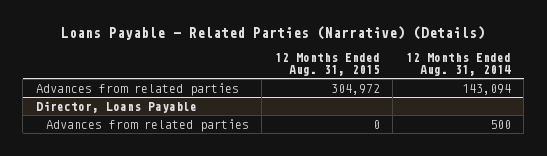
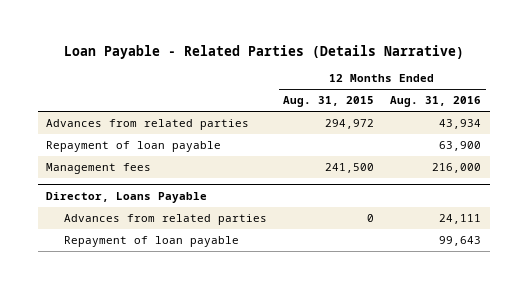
[61,26,486,41] Loans Payable - Related Parties (Narrative) (Details) -> [63,44,464,59] Loan Payable - Related Parties (Details Narrative)
[405,52,511,76] 12 Months Ended Aug. 31, 2014 -> none
none -> [390,96,482,108] Aug. 31, 2016
[330,83,380,95] 304,972 -> [325,119,375,130] 294,972
none -> [46,141,222,153] Repayment of loan payable
none -> [46,163,152,175] Management fees
none -> [63,236,239,248] Repayment of loan payable

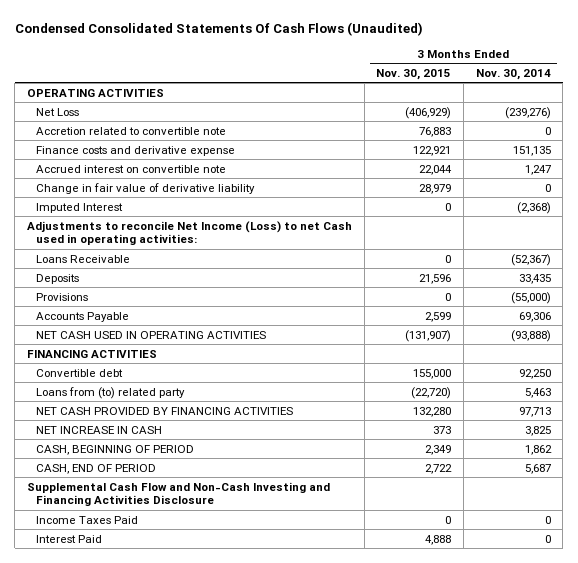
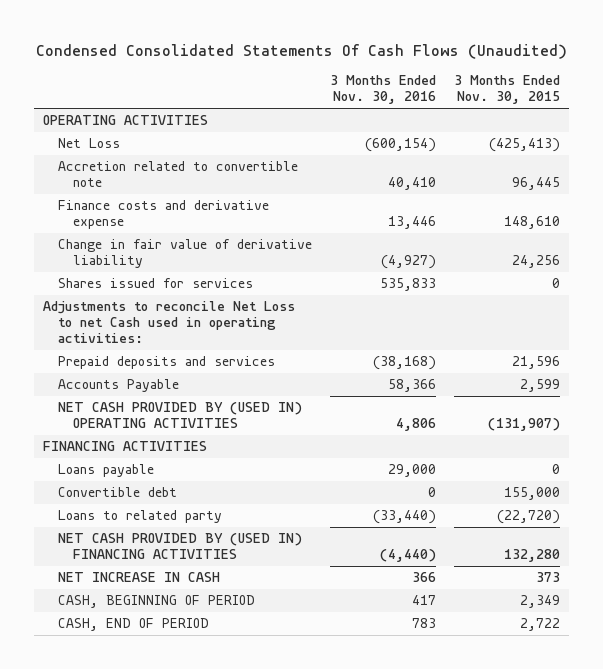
[475,68,551,80] Nov. 30, 2014 -> none
none -> [330,75,437,105] 3 Months Ended Nov. 30, 2016
[35,164,226,173] Accrued interest on convertible note -> none
[35,202,123,213] Imputed Interest -> none
[35,254,130,263] Loans Receivable -> none
[35,292,88,301] Provisions -> none
[405,106,452,119] (406,929) -> [489,138,561,153] (425,413)
[419,126,452,137] 76,883 -> [512,177,561,191] 96,445
[413,145,452,156] 122,921 -> [504,216,561,230] 148,610
[419,183,452,194] 28,979 -> [512,255,561,269] 24,256
none -> [57,278,253,289] Shares issued for services
[27,220,353,246] Adjustments to reconcile Net Income (Loss) to net Cash used in operating activities: -> [43,301,296,344] Adjustments to reconcile Net Loss to net Cash used in operating activities:
[35,273,79,284] Deposits -> [57,356,275,370] Prepaid deposits and services
[35,330,266,339] NET CASH USED IN OPERATING ACTIVITIES -> [57,402,302,429] NET CASH PROVIDED BY (USED IN) OPERATING ACTIVITIES
none -> [57,464,154,478] Loans payable
[35,386,185,399] Loans from (to) related party -> [57,510,222,524] Loans to related party
[35,406,293,415] NET CASH PROVIDED BY FINANCING ACTIVITIES -> [57,533,302,560] NET CASH PROVIDED BY (USED IN) FINANCING ACTIVITIES
[27,481,331,507] Supplemental Cash Flow and Non-Cash Investing and Financing Activities Disclosure -> none
[35,515,138,524] Income Taxes Paid -> none
[35,534,102,543] Interest Paid -> none

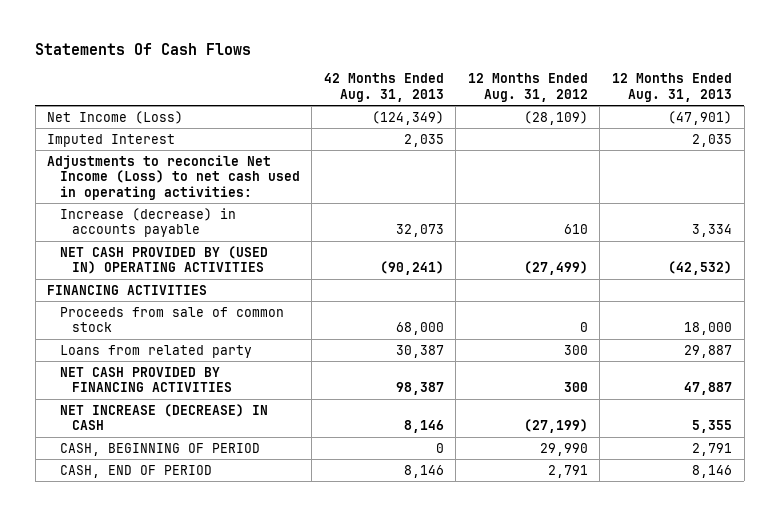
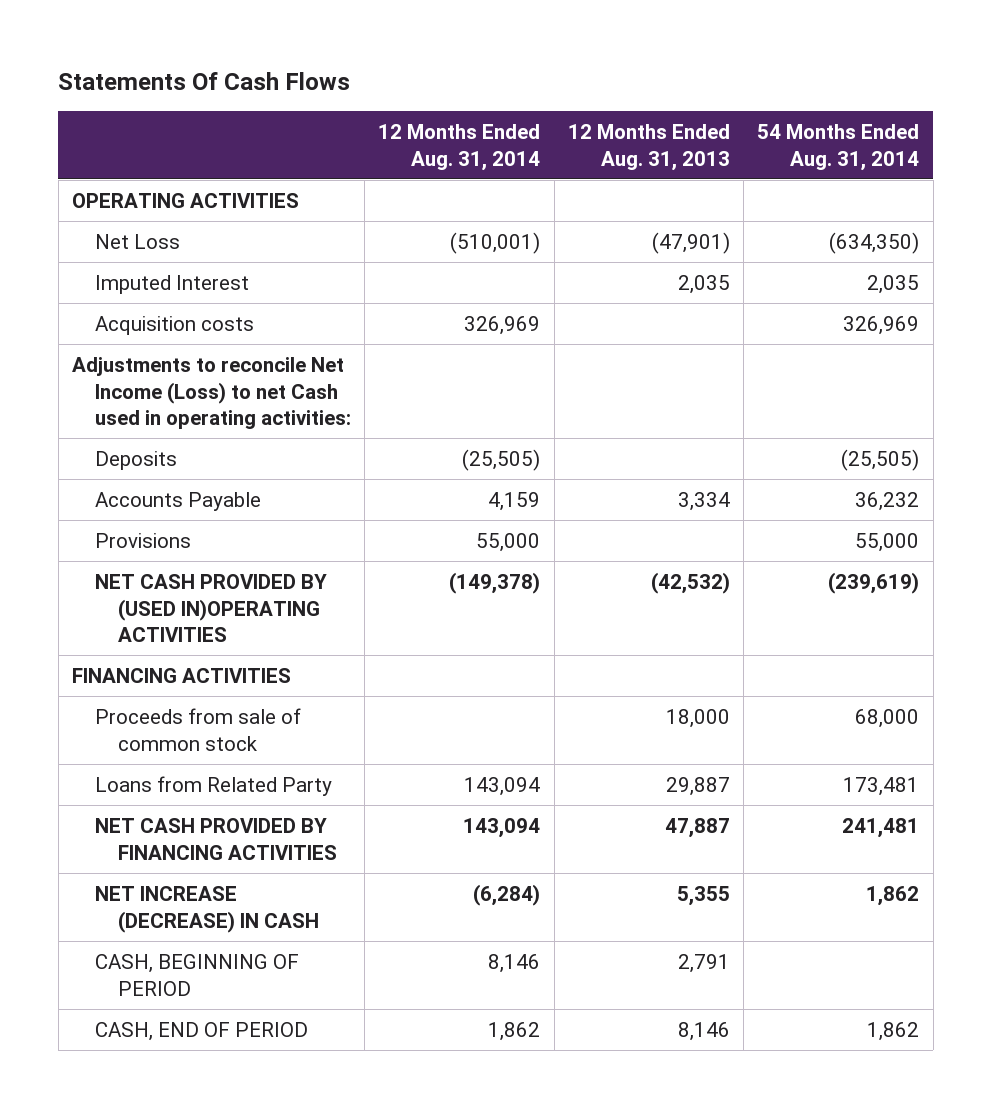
[323,73,444,102] 42 Months Ended Aug. 31, 2013 -> none
[467,73,588,102] 12 Months Ended Aug. 31, 2012 -> none
none -> [378,124,541,171] 12 Months Ended Aug. 31, 2014
none -> [757,124,920,171] 54 Months Ended Aug. 31, 2014
none -> [72,192,300,208] OPERATING ACTIVITIES
[47,110,184,124] Net Income (Loss) -> [95,233,181,249] Net Loss
none -> [95,315,255,335] Acquisition costs
[47,154,300,200] Adjustments to reconcile Net Income (Loss) to net cash used in operating activities: -> [72,356,352,430] Adjustments to reconcile Net Income (Loss) to net Cash used in operating activities:
none -> [95,450,178,470] Deposits
[59,207,236,238] Increase (decrease) in accounts payable -> [95,491,262,511] Accounts Payable
none -> [95,532,192,548] Provisions
[59,245,268,275] NET CASH PROVIDED BY (USED IN) OPERATING ACTIVITIES -> [95,573,328,643] NET CASH PROVIDED BY (USED IN)OPERATING ACTIVITIES
[59,344,252,358] Loans from related party -> [95,775,333,796] Loans from Related Party

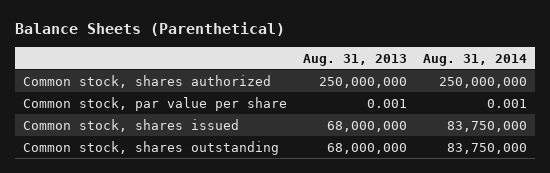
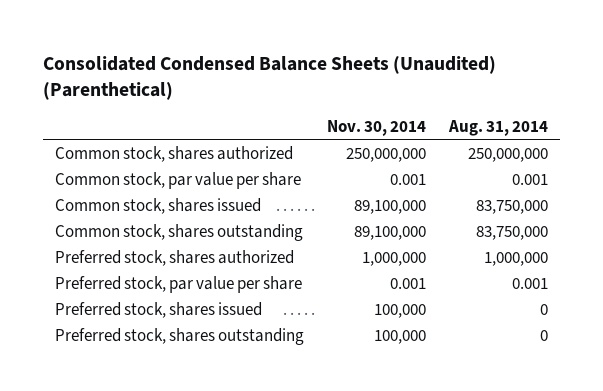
[14,22,285,37] Balance Sheets (Parenthetical) -> [43,55,497,101] Consolidated Condensed Balance Sheets (Unaudited) (Parenthetical)
[302,53,407,66] Aug. 31, 2013 -> none
none -> [327,119,427,136] Nov. 30, 2014
none -> [54,249,294,266] Preferred stock, shares authorized
none -> [54,275,302,293] Preferred stock, par value per share
none -> [54,301,262,318] Preferred stock, shares issued
none -> [54,327,304,345] Preferred stock, shares outstanding

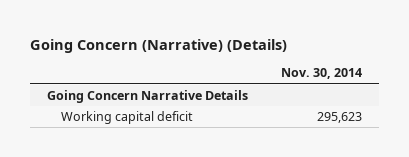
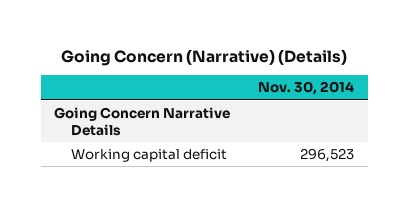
[317,112,363,124] 295,623 -> [300,148,355,163] 296,523

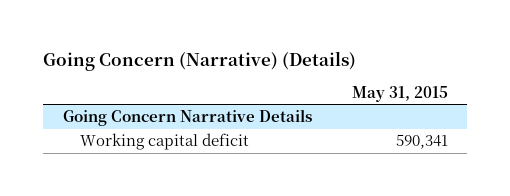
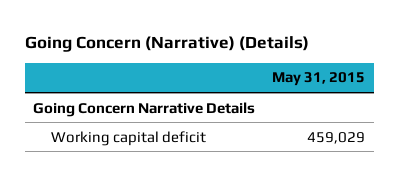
[395,134,448,150] 590,341 -> [307,131,366,144] 459,029

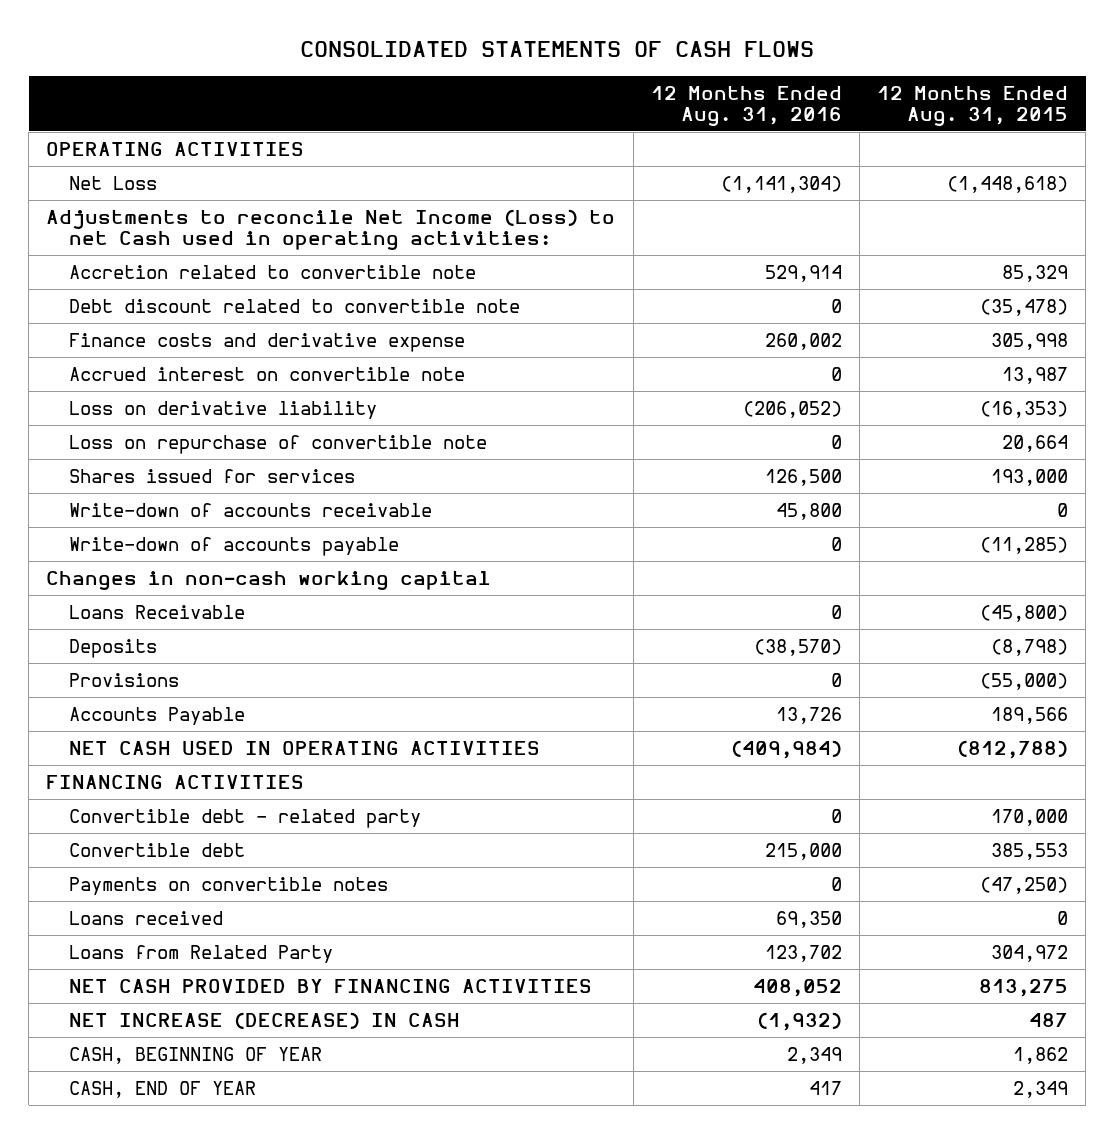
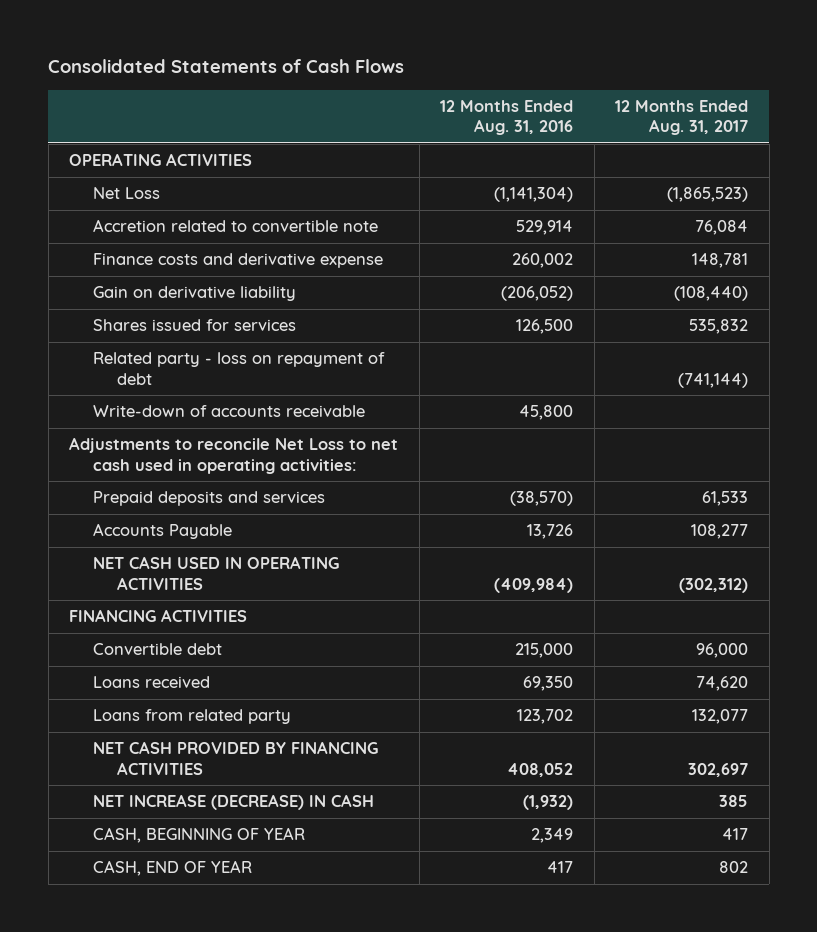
[300,41,815,58] CONSOLIDATED STATEMENTS OF CASH FLOWS -> [48,59,405,74] Consolidated Statements of Cash Flows
[877,85,1069,126] 12 Months Ended Aug. 31, 2015 -> none
none -> [615,99,749,136] 12 Months Ended Aug. 31, 2017
[46,208,616,251] Adjustments to reconcile Net Income (Loss) to net Cash used in operating activities: -> none
[69,298,521,313] Debt discount related to convertible note -> none
[69,366,466,381] Accrued interest on convertible note -> none
[69,434,488,454] Loss on repurchase of convertible note -> none
[69,400,378,419] Loss on derivative liability -> [92,286,296,302] Gain on derivative liability
none -> [92,352,385,385] Related party - loss on repayment of debt
[69,536,400,556] Write-down of accounts payable -> none
[46,570,492,590] Changes in non-cash working capital -> none
[69,604,246,619] Loans Receivable -> none
[69,672,180,687] Provisions -> none
none -> [69,437,399,474] Adjustments to reconcile Net Loss to net cash used in operating activities:
[69,638,158,658] Deposits -> [92,491,325,507] Prepaid deposits and services
[69,808,422,828] Convertible debt - related party -> none
[69,876,389,895] Payments on convertible notes -> none
[69,944,334,963] Loans from Related Party -> [92,709,291,725] Loans from related party

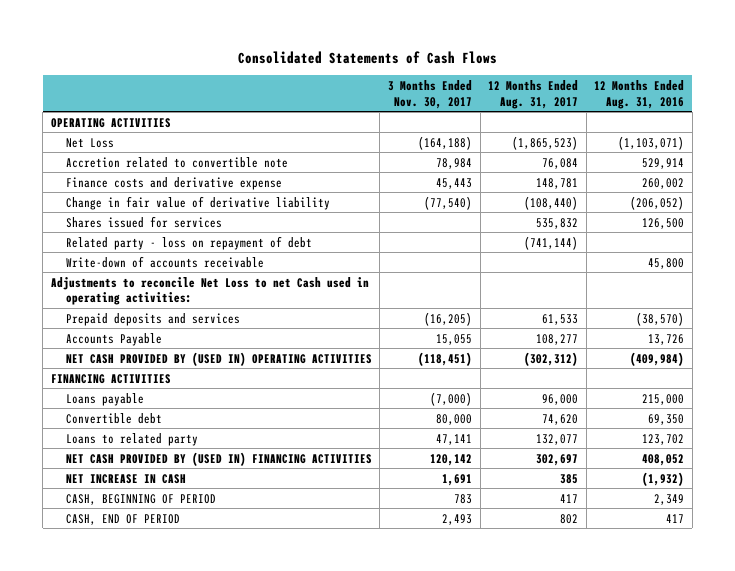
none -> [387,79,472,109] 3 Months Ended Nov. 30, 2017
[494,187,574,203] (1,141,304) -> [618,135,685,150] (1,103,071)
[92,286,296,302] Gain on derivative liability -> [65,195,330,210] Change in fair value of derivative liability
[69,437,399,474] Adjustments to reconcile Net Loss to net cash used in operating activities: -> [51,276,370,306] Adjustments to reconcile Net Loss to net Cash used in operating activities:
[92,556,339,590] NET CASH USED IN OPERATING ACTIVITIES -> [65,351,372,366] NET CASH PROVIDED BY (USED IN) OPERATING ACTIVITIES
[92,676,210,689] Loans received -> none
none -> [65,392,144,406] Loans payable
[515,643,574,659] 215,000 -> [648,413,685,425] 69,350
[696,643,749,659] 96,000 -> [542,413,579,425] 74,620
[92,709,291,725] Loans from related party -> [65,432,198,446] Loans to related party
[92,741,378,775] NET CASH PROVIDED BY FINANCING ACTIVITIES -> [65,451,372,466] NET CASH PROVIDED BY (USED IN) FINANCING ACTIVITIES
[92,794,374,811] NET INCREASE (DECREASE) IN CASH -> [65,473,186,484] NET INCREASE IN CASH
[92,827,305,844] CASH, BEGINNING OF YEAR -> [65,493,216,505] CASH, BEGINNING OF PERIOD
[92,860,252,877] CASH, END OF YEAR -> [65,513,180,525] CASH, END OF PERIOD

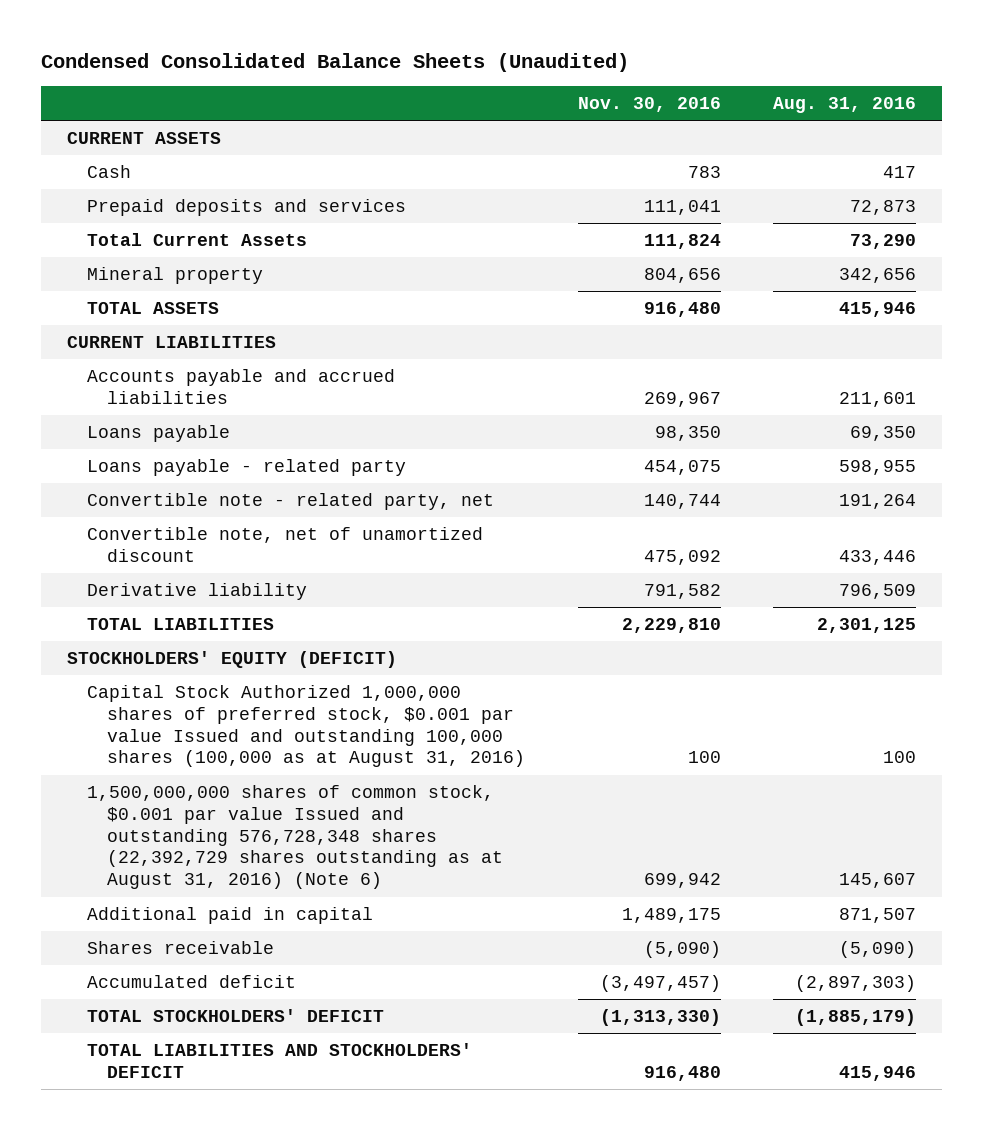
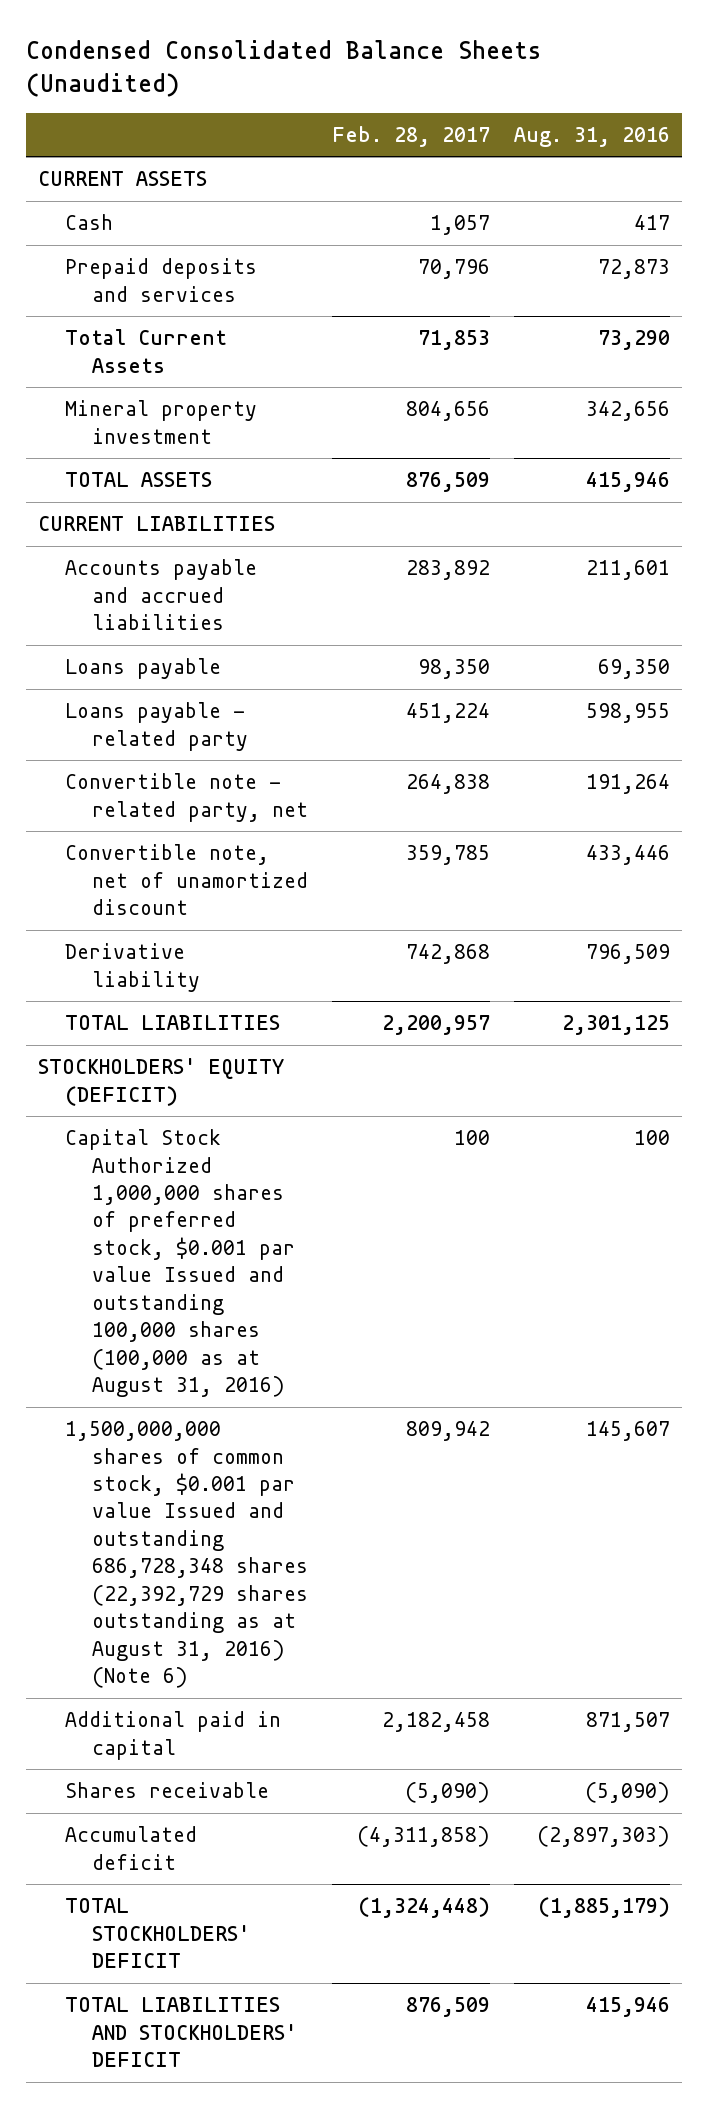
[577,97,721,113] Nov. 30, 2016 -> none
none -> [331,125,490,147] Feb. 28, 2017
[86,266,263,284] Mineral property -> [64,400,257,444] Mineral property investment
[86,784,504,890] 1,500,000,000 shares of common stock, $0.001 par value Issued and outstanding 576,728,348 shares (22,392,729 shares outstanding as at August 31, 2016) (Note 6) -> [64,1421,308,1689] 1,500,000,000 shares of common stock, $0.001 par value Issued and outstanding 686,728,348 shares (22,392,729 shares outstanding as at August 31, 2016) (Note 6)

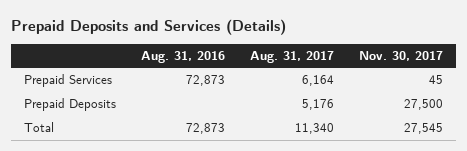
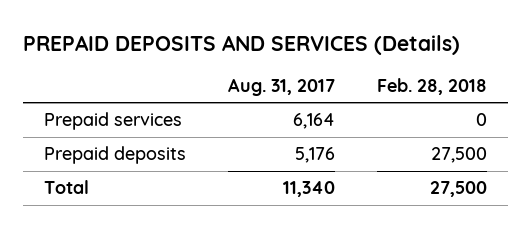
[11,19,287,36] Prepaid Deposits and Services (Details) -> [22,34,460,55] PREPAID DEPOSITS AND SERVICES (Details)
[141,51,226,64] Aug. 31, 2016 -> none
[359,51,444,62] Nov. 30, 2017 -> none
none -> [376,77,487,95] Feb. 28, 2018
[23,74,112,88] Prepaid Services -> [43,112,182,131] Prepaid services
[23,98,116,112] Prepaid Deposits -> [43,146,186,165] Prepaid deposits

